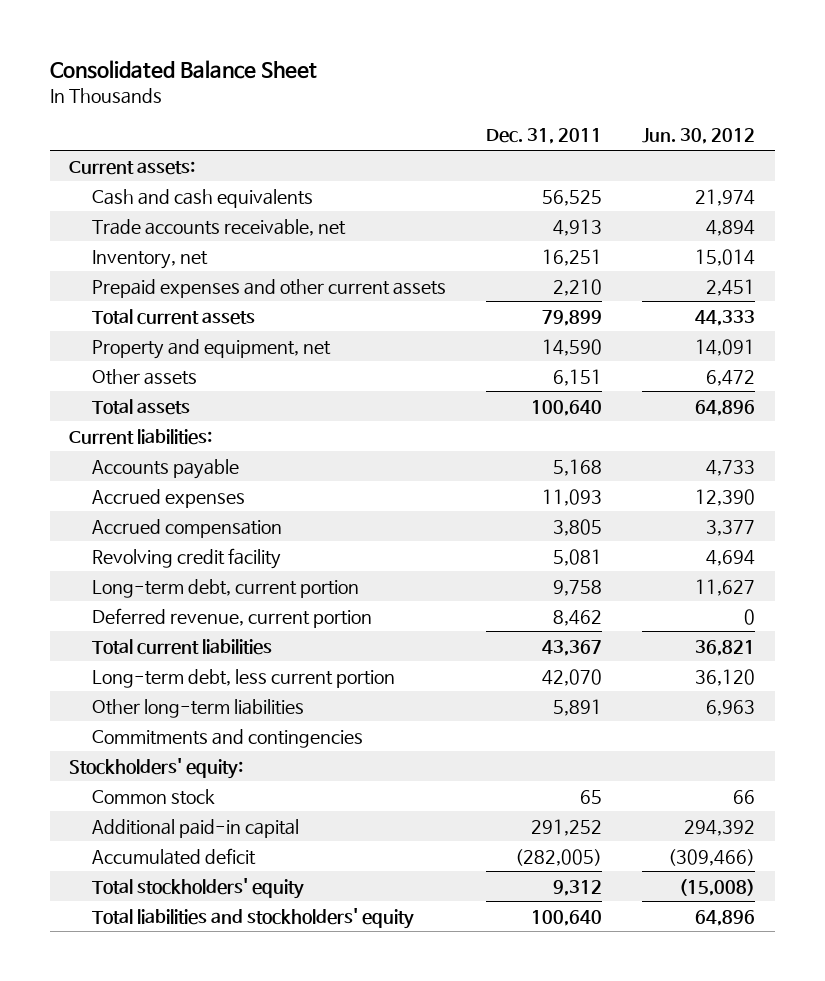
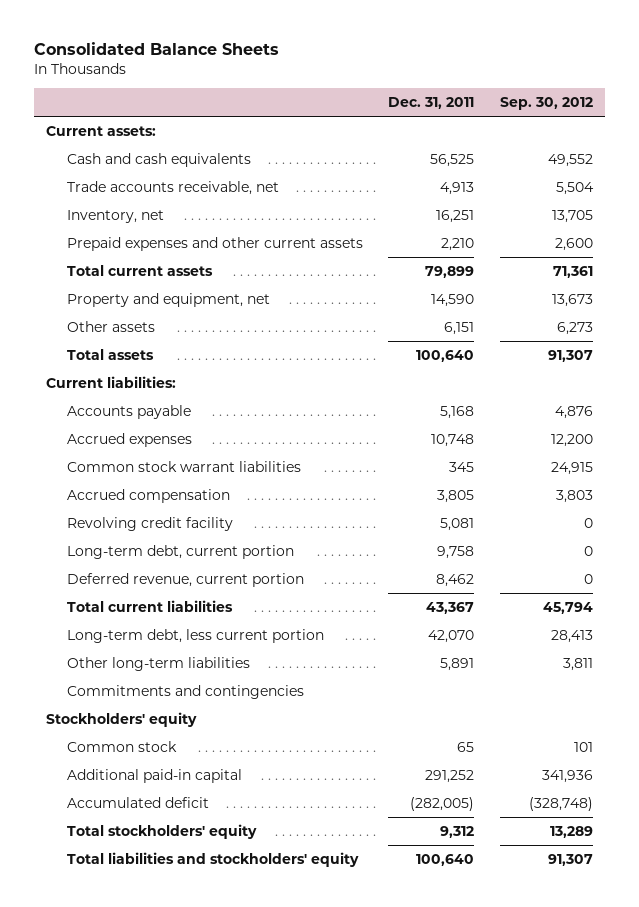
[49,60,317,80] Consolidated Balance Sheet -> [33,42,279,56] Consolidated Balance Sheets
[642,128,756,145] Jun. 30, 2012 -> none
none -> [499,97,593,111] Sep. 30, 2012
[542,488,603,506] 11,093 -> [431,434,475,448] 10,748
none -> [67,461,302,473] Common stock warrant liabilities
[69,757,244,779] Stockholders' equity: -> [46,712,198,728] Stockholders' equity

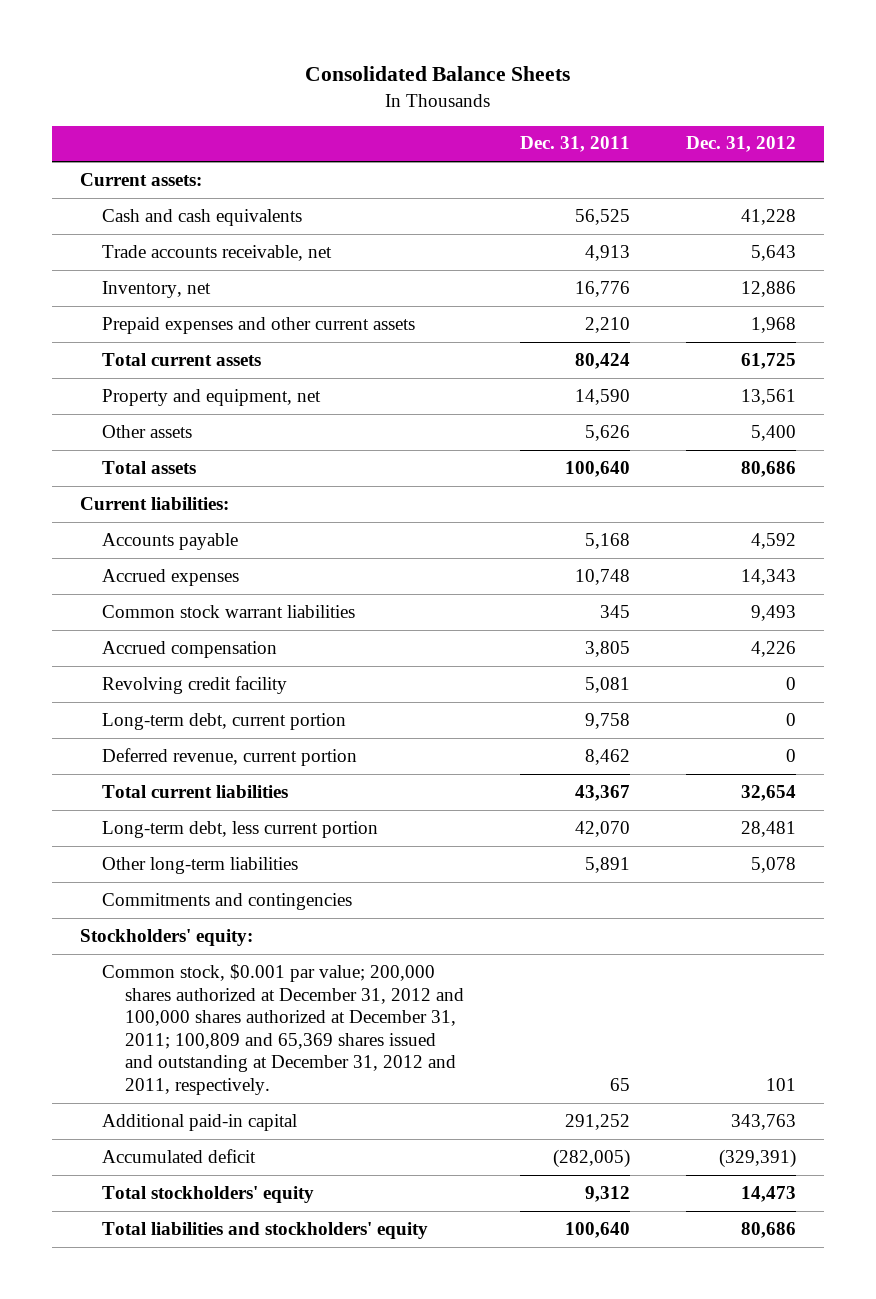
[499,97,593,111] Sep. 30, 2012 -> none
none -> [685,136,796,153] Dec. 31, 2012
[436,210,475,224] 16,251 -> [574,280,630,297] 16,776
[425,266,475,279] 79,899 -> [574,352,630,369] 80,424
[444,322,475,336] 6,151 -> [584,424,630,441] 5,626
[46,712,198,728] Stockholders' equity -> [80,928,254,946] Stockholders' equity:
[67,741,178,753] Common stock -> [102,963,464,1095] Common stock, $0.001 par value; 200,000 shares authorized at December 31, 2012 and 100,000 shares authorized at December 31, 2011; 100,809 and 65,369 shares issued and outstanding at December 31, 2012 and 2011, respectively.

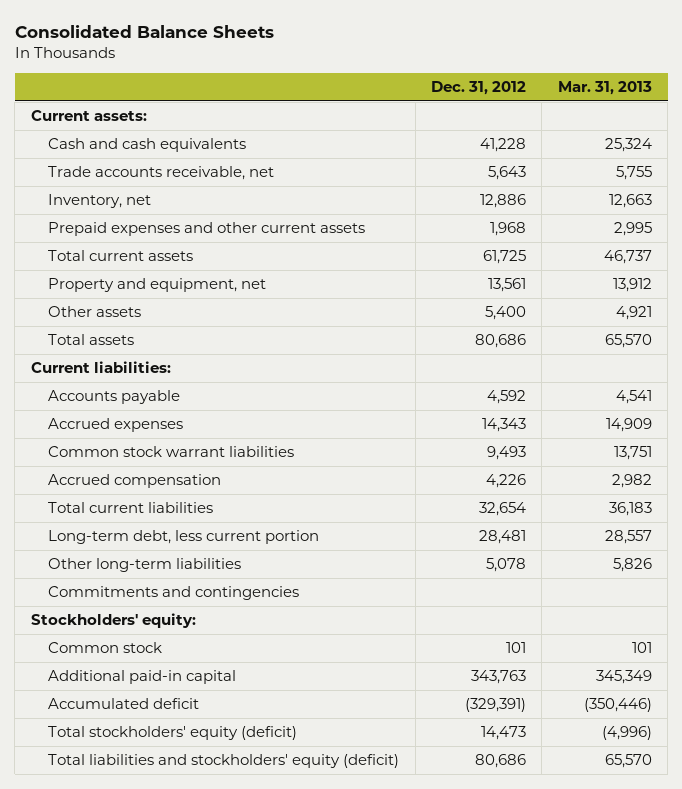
[519,136,630,153] Dec. 31, 2011 -> none
none -> [557,80,652,95] Mar. 31, 2013
[102,675,288,694] Revolving credit facility -> none
[102,712,347,730] Long-term debt, current portion -> none
[102,747,358,766] Deferred revenue, current portion -> none
[102,963,464,1095] Common stock, $0.001 par value; 200,000 shares authorized at December 31, 2012 and 100,000 shares authorized at December 31, 2011; 100,809 and 65,369 shares issued and outstanding at December 31, 2012 and 2011, respectively. -> [48,642,163,654] Common stock
[102,1185,315,1203] Total stockholders' equity -> [48,726,298,741] Total stockholders' equity (deficit)
[102,1221,429,1239] Total liabilities and stockholders' equity -> [48,754,400,769] Total liabilities and stockholders' equity (deficit)

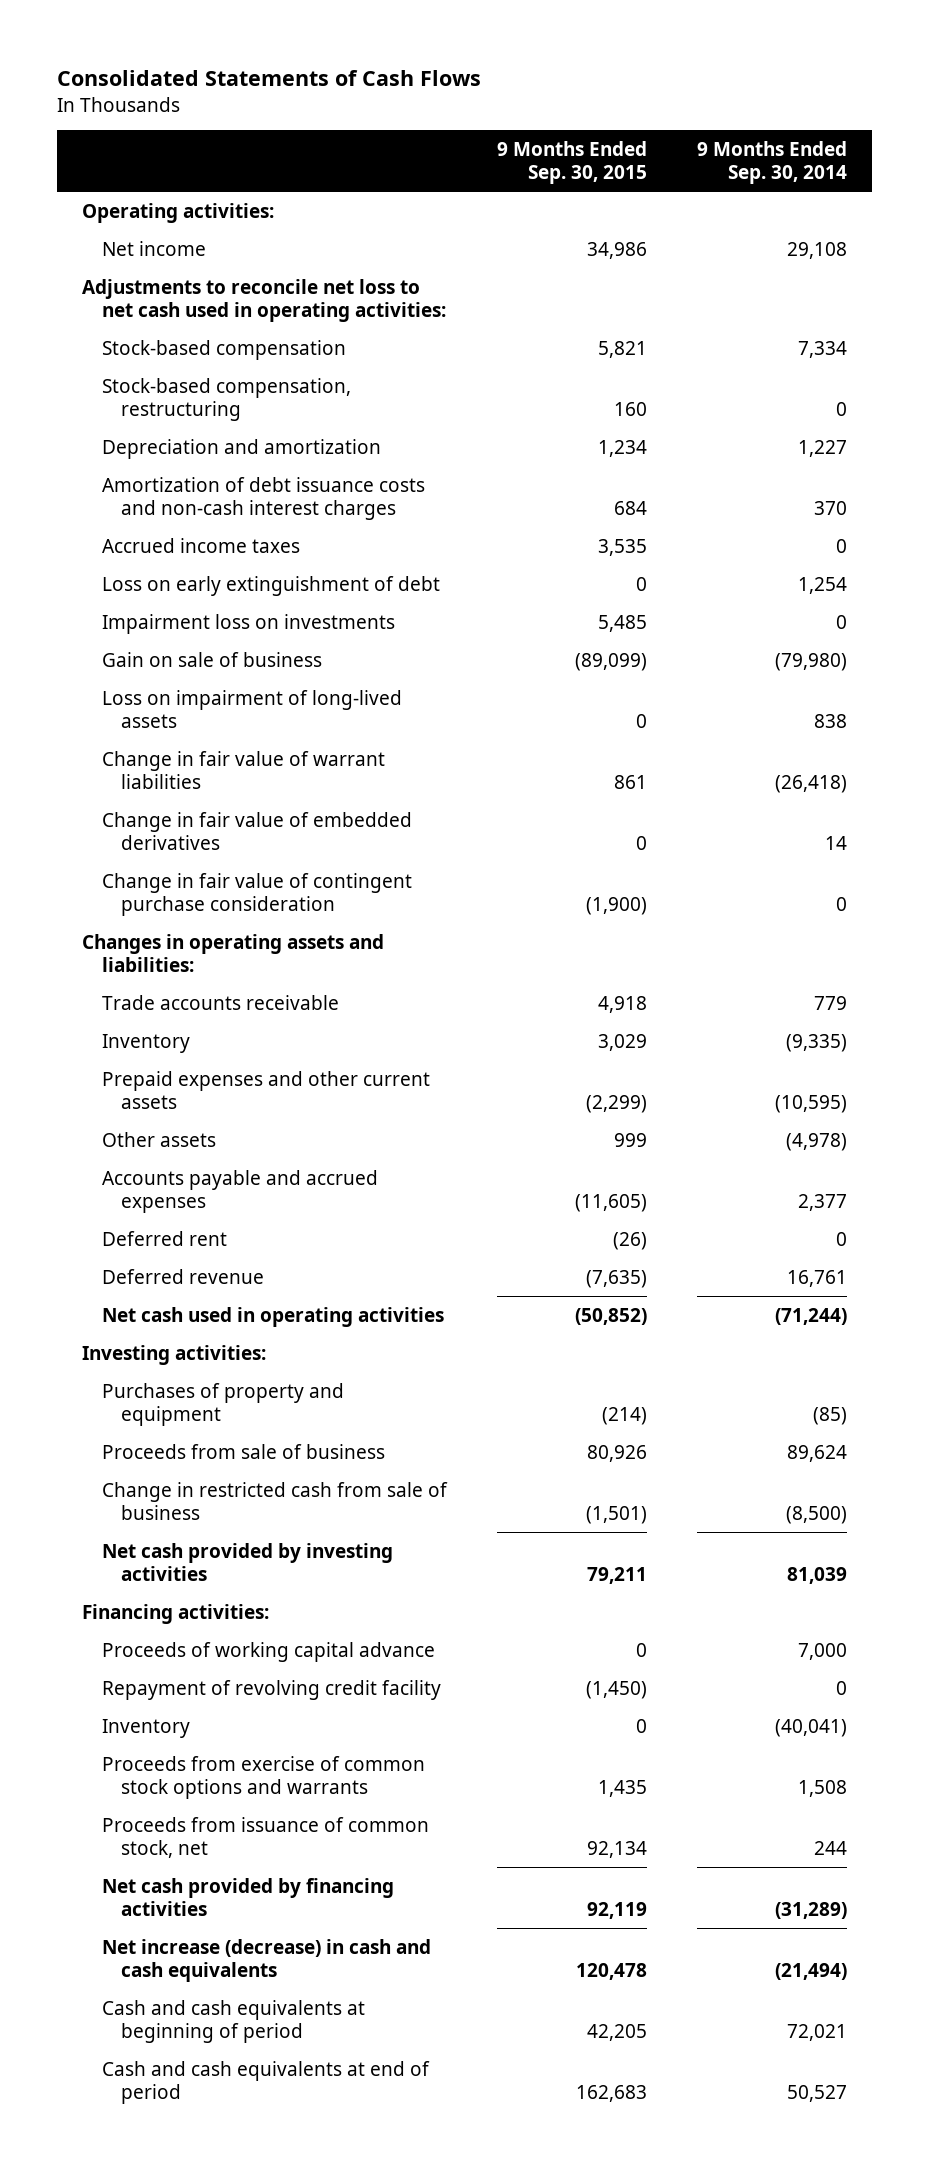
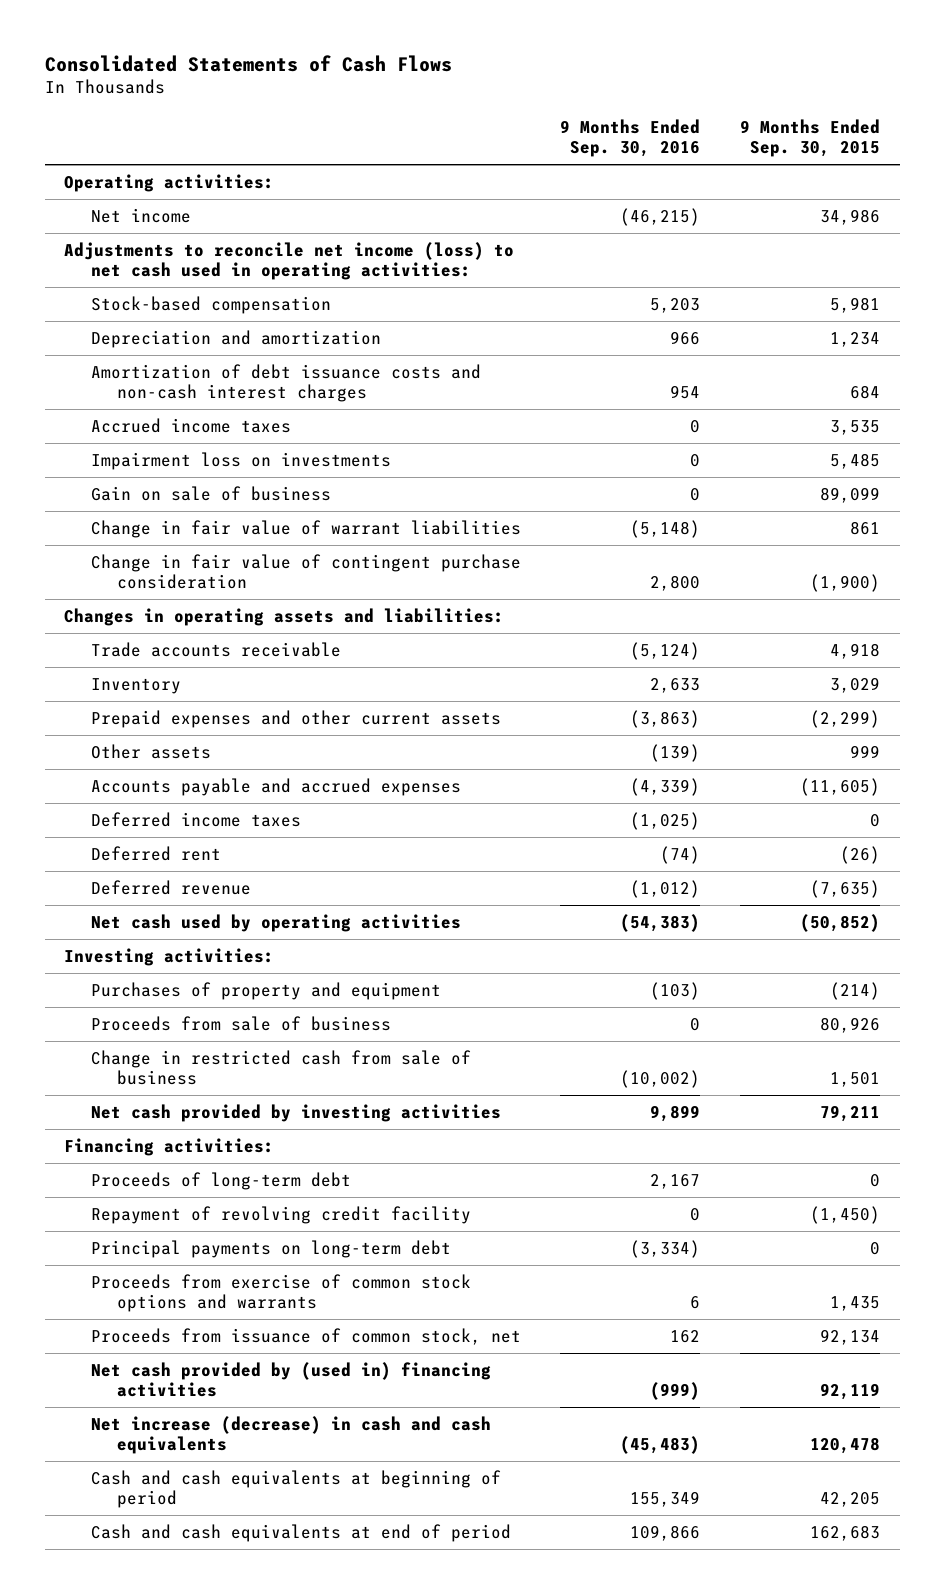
[697,141,848,185] 9 Months Ended Sep. 30, 2014 -> none
none -> [560,118,701,158] 9 Months Ended Sep. 30, 2016
[101,377,351,421] Stock-based compensation, restructuring -> none
[82,278,446,322] Adjustments to reconcile net loss to net cash used in operating activities: -> [64,241,515,281] Adjustments to reconcile net income (loss) to net cash used in operating activities:
[597,340,647,358] 5,821 -> [830,296,881,313] 5,981
[101,575,440,596] Loss on early extinguishment of debt -> none
[101,689,402,728] Loss on impairment of long-lived assets -> none
[574,652,647,671] (89,099) -> [820,486,881,503] 89,099
[101,811,412,850] Change in fair value of embedded derivatives -> none
none -> [90,811,301,827] Deferred income taxes
[101,1306,444,1327] Net cash used in operating activities -> [90,913,461,932] Net cash used by operating activities
[585,1505,647,1524] (1,501) -> [830,1072,881,1088] 1,501
[101,1641,435,1662] Proceeds of working capital advance -> none
none -> [90,1171,351,1190] Proceeds of long-term debt
[101,1718,190,1738] Inventory -> [90,1239,451,1258] Principal payments on long-term debt
[101,1877,394,1916] Net cash provided by financing activities -> [90,1361,491,1398] Net cash provided by (used in) financing activities

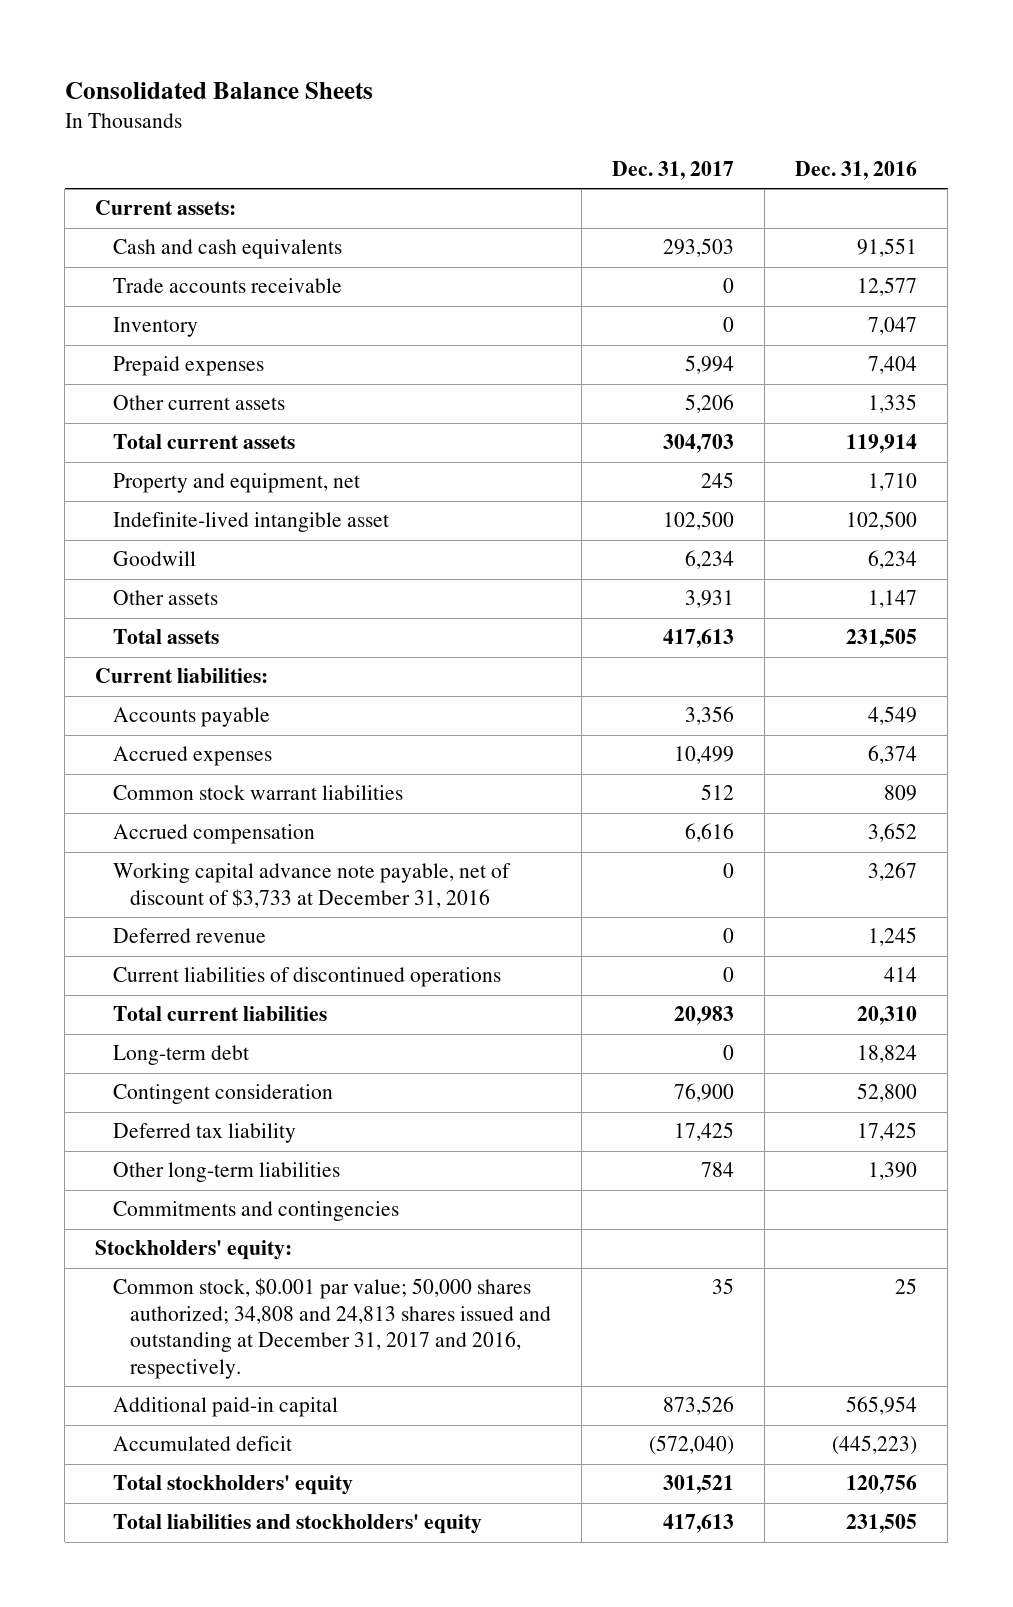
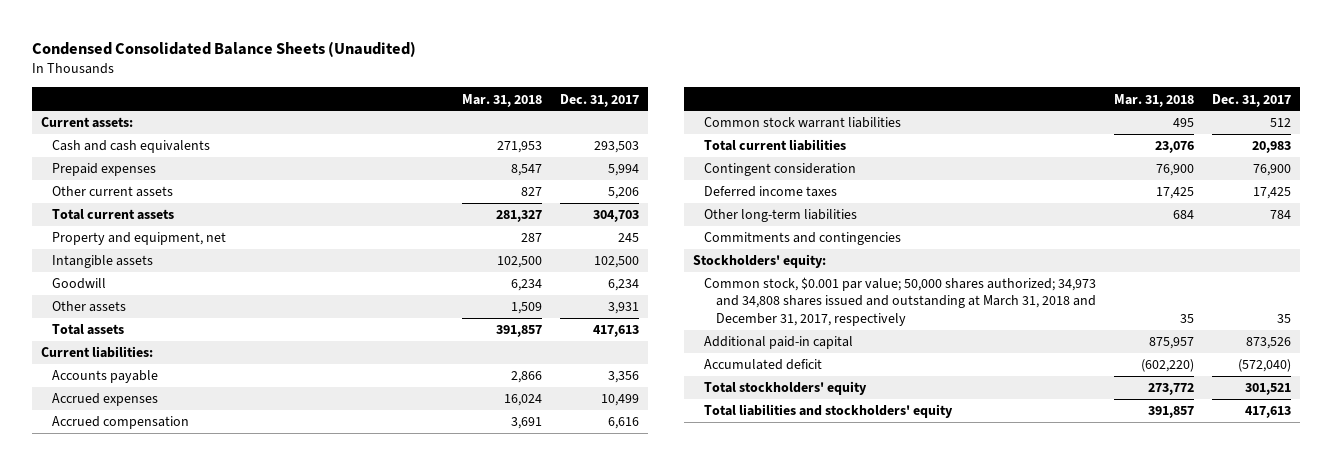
[64,81,373,99] Consolidated Balance Sheets -> [32,41,417,58] Condensed Consolidated Balance Sheets (Unaudited)
[795,160,918,180] Dec. 31, 2016 -> none
none -> [462,93,543,107] Mar. 31, 2018
[112,278,342,294] Trade accounts receivable -> none
[112,317,198,338] Inventory -> none
[112,512,389,533] Indefinite-lived intangible asset -> [52,255,154,269] Intangible assets
[112,863,511,908] Working capital advance note payable, net of discount of $3,733 at December 31, 2016 -> none
[112,928,266,944] Deferred revenue -> none
[112,967,501,988] Current liabilities of discontinued operations -> none
[112,785,403,801] Common stock warrant liabilities -> [704,117,902,129] Common stock warrant liabilities
[112,1045,249,1066] Long-term debt -> none
[112,1123,296,1144] Deferred tax liability -> [704,186,838,198] Deferred income taxes
[112,1278,552,1379] Common stock, $0.001 par value; 50,000 shares authorized; 34,808 and 24,813 shares issued and outstanding at December 31, 2017 and 2016, respectively. -> [704,277,1097,326] Common stock, $0.001 par value; 50,000 shares authorized; 34,973 and 34,808 shares issued and outstanding at March 31, 2018 and December 31, 2017, respectively

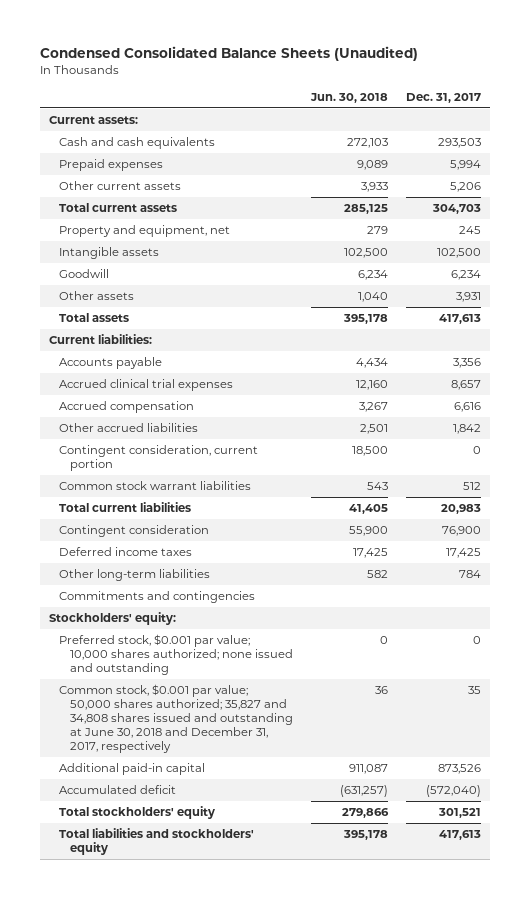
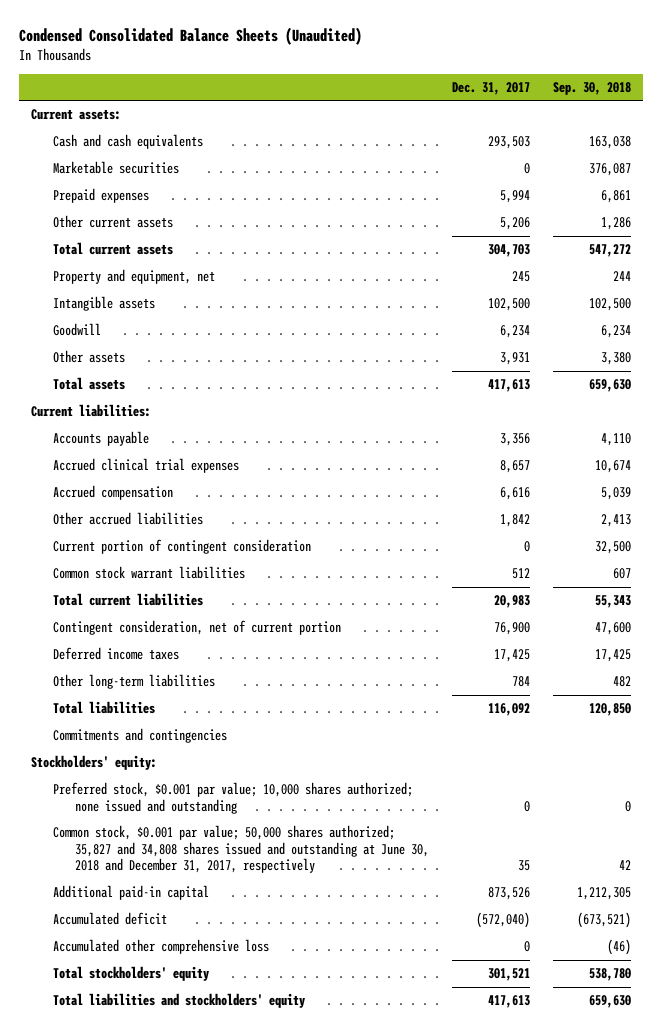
[309,92,388,103] Jun. 30, 2018 -> none
none -> [553,81,632,95] Sep. 30, 2018
none -> [52,161,179,175] Marketable securities
[59,445,259,472] Contingent consideration, current portion -> [52,539,311,555] Current portion of contingent consideration
[59,525,210,538] Contingent consideration -> [52,620,341,636] Contingent consideration, net of current portion
none -> [52,701,155,715] Total liabilities
none -> [52,939,269,955] Accumulated other comprehensive loss

